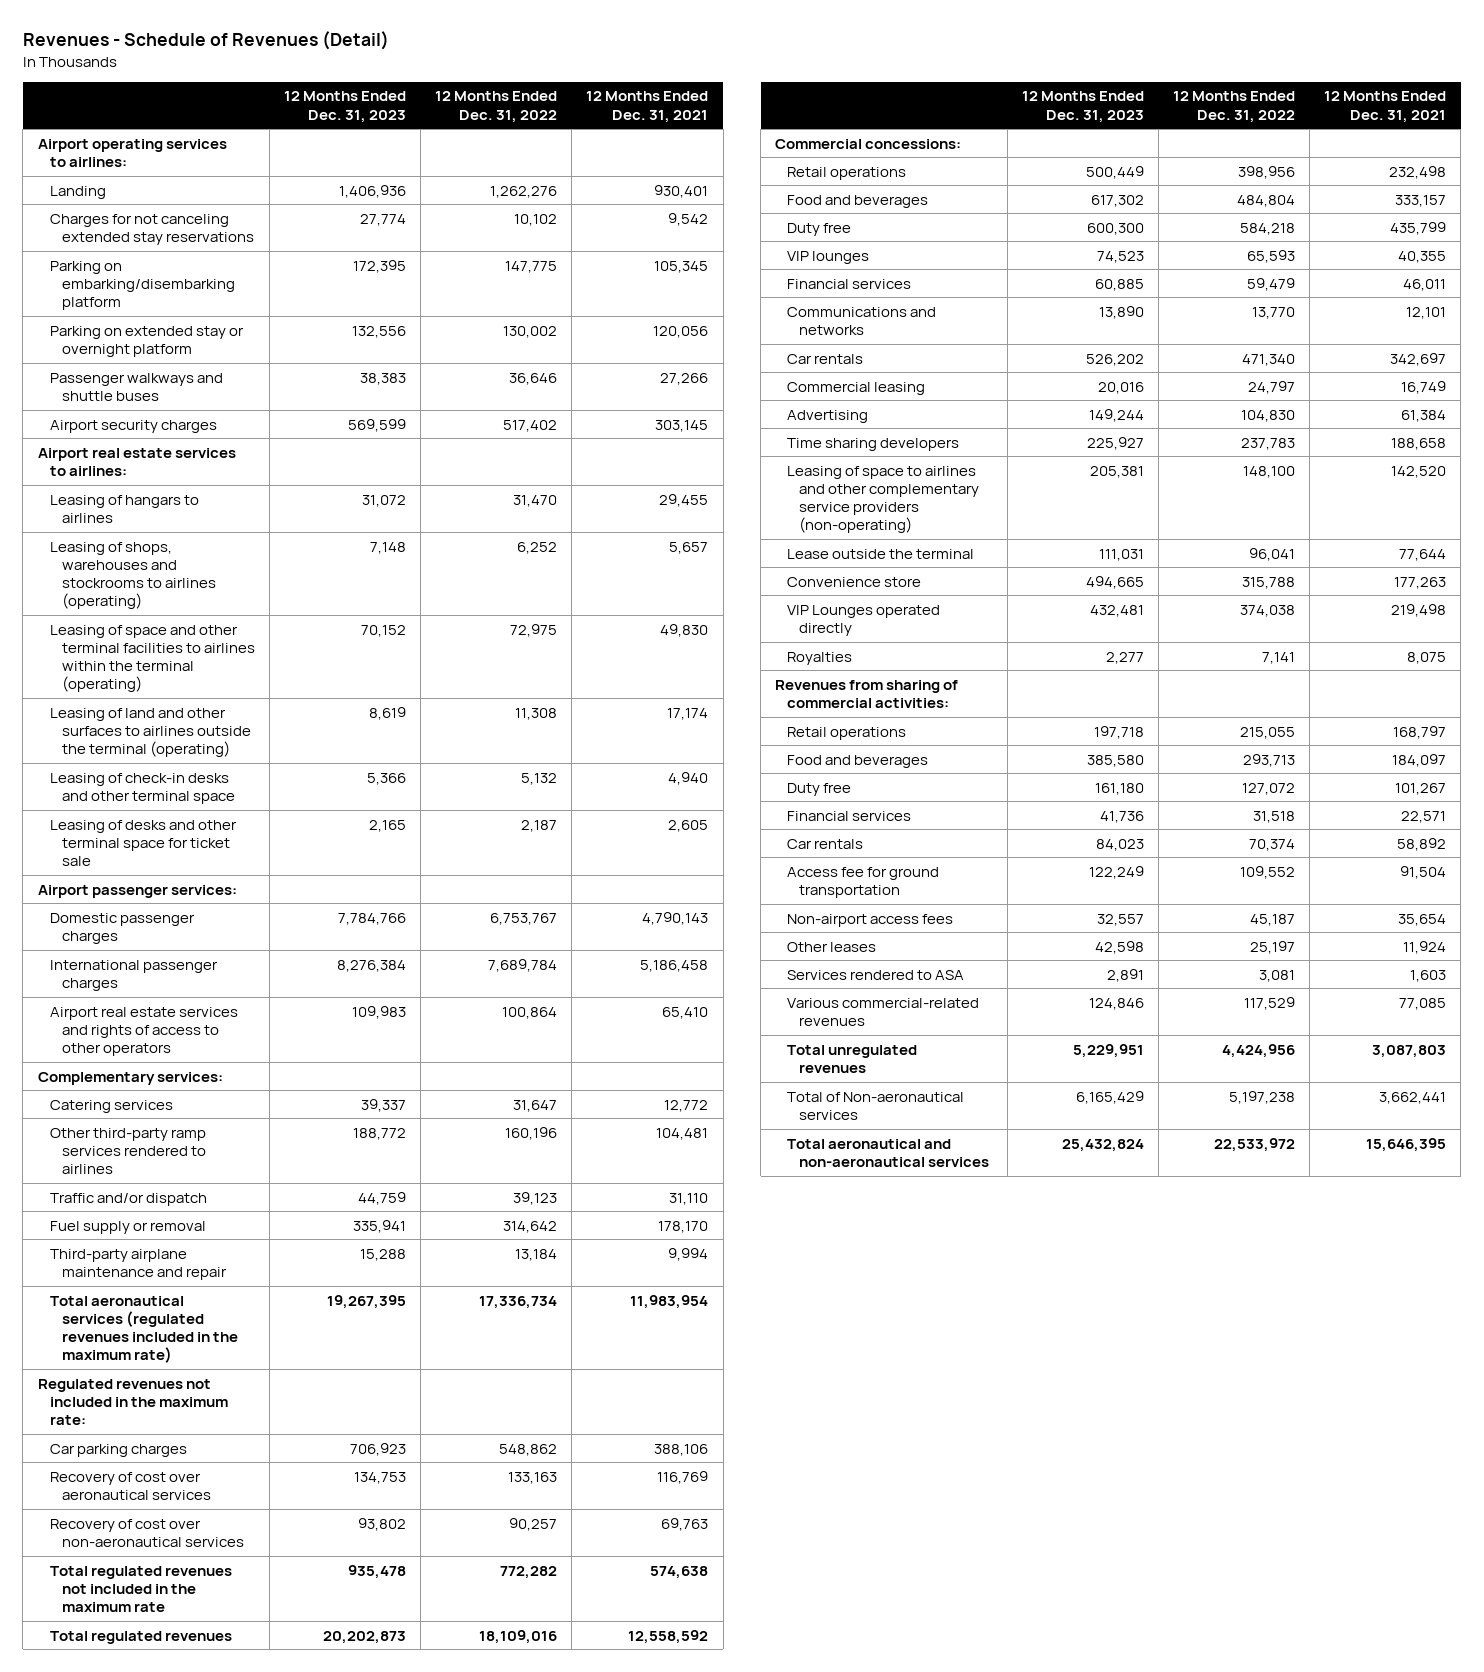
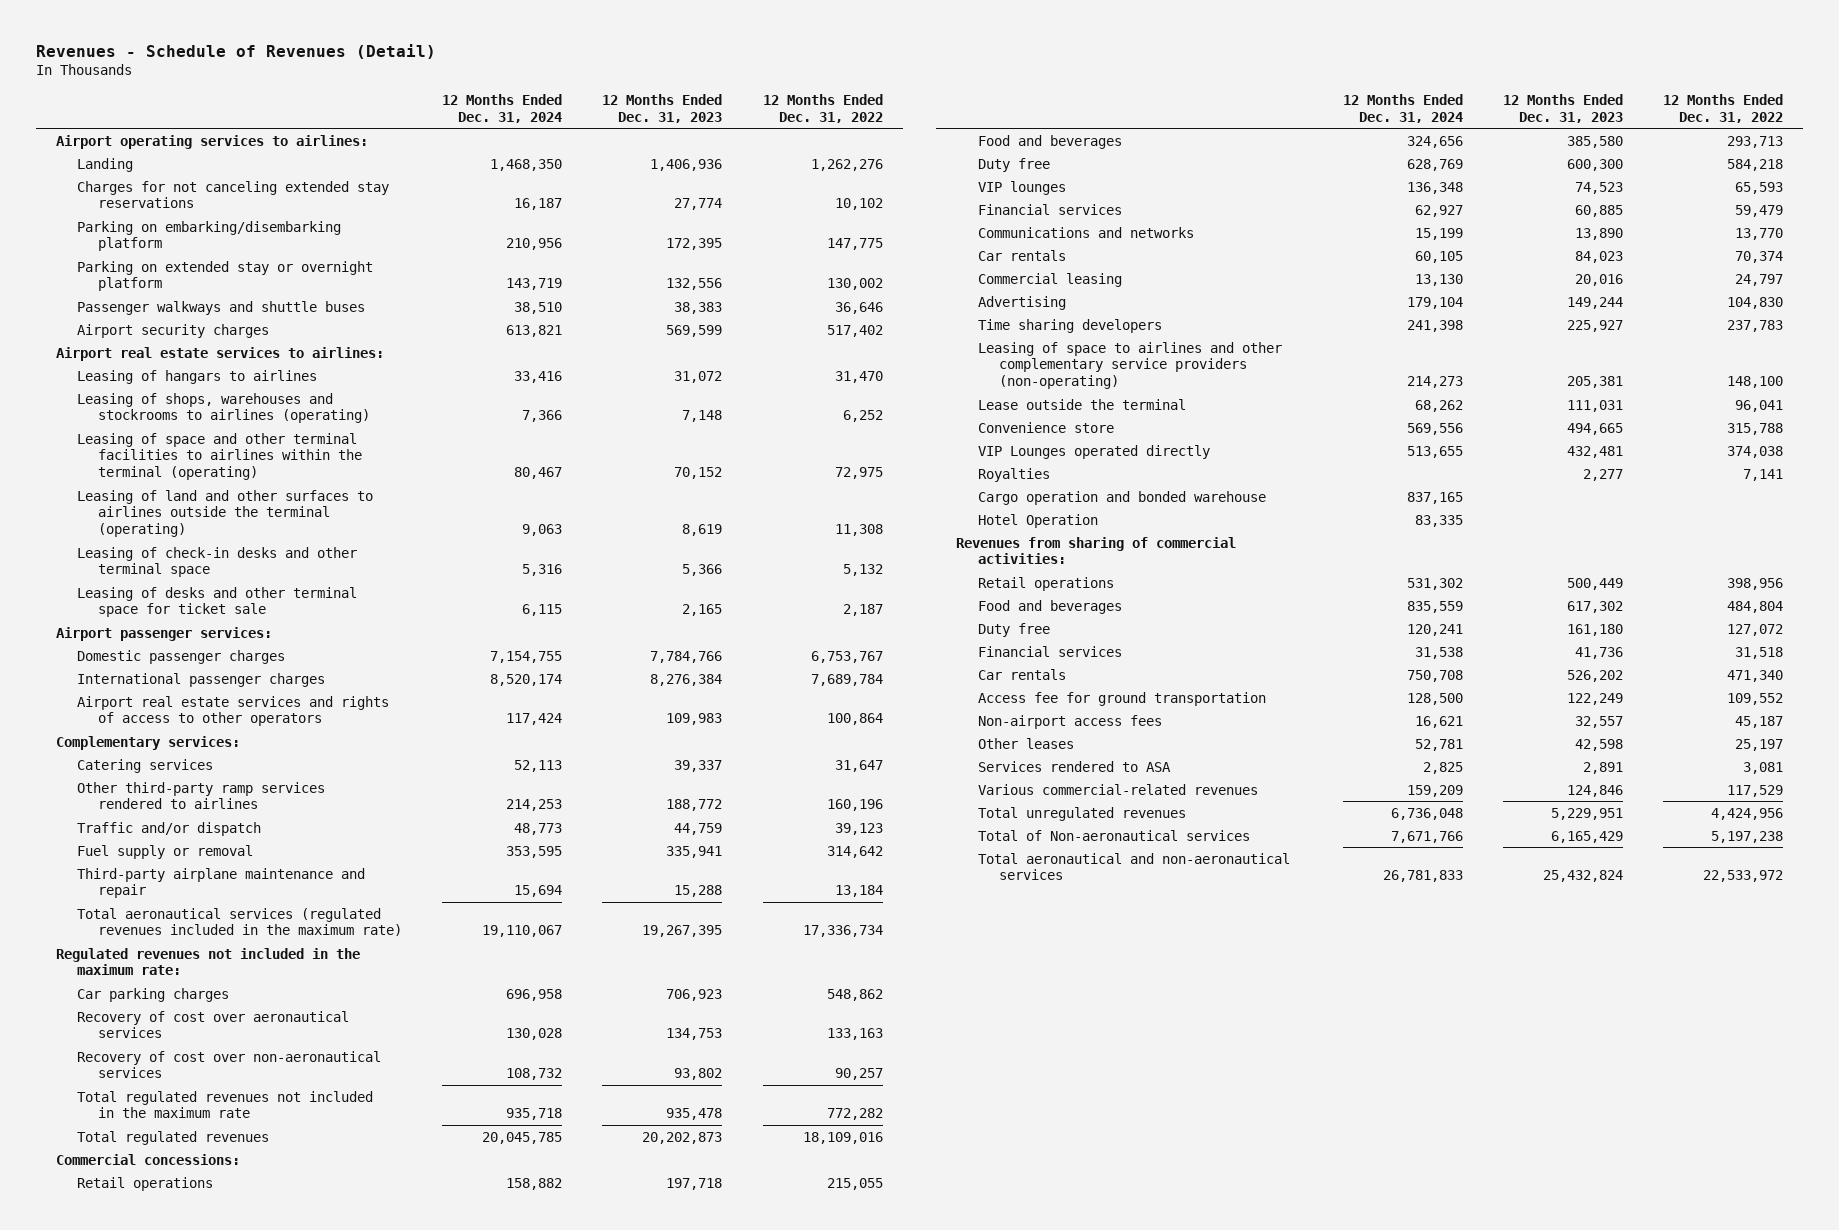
[586,91,709,123] 12 Months Ended Dec. 31, 2021 -> none
none -> [442,93,563,123] 12 Months Ended Dec. 31, 2024
[787,726,907,740] Retail operations -> [76,1176,213,1191] Retail operations
[787,754,929,768] Food and beverages -> [977,134,1122,149] Food and beverages
[787,838,864,849] Car rentals -> [977,249,1066,261] Car rentals
none -> [977,490,1266,505] Cargo operation and bonded warehouse
none -> [977,513,1098,528] Hotel Operation
[787,166,907,180] Retail operations -> [977,576,1114,591] Retail operations
[787,194,929,208] Food and beverages -> [977,599,1122,614] Food and beverages
[787,353,864,364] Car rentals -> [977,668,1066,680] Car rentals

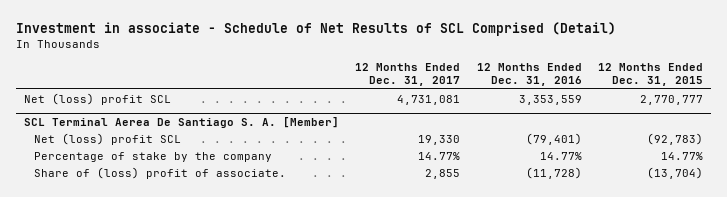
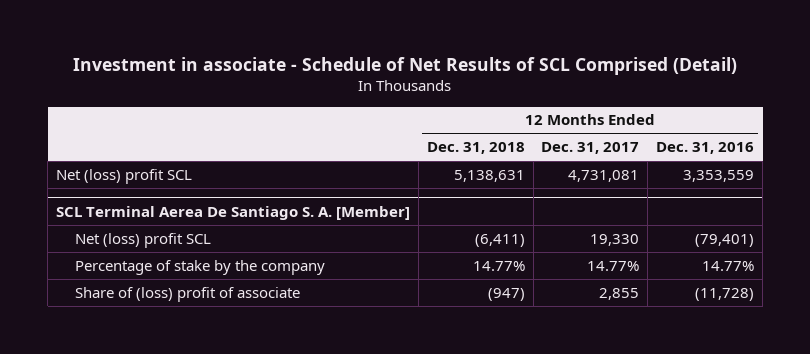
[598,63,704,87] 12 Months Ended Dec. 31, 2015 -> none
none -> [426,142,525,155] Dec. 31, 2018
[33,166,286,179] Share of (loss) profit of associate. -> [74,286,300,302] Share of (loss) profit of associate

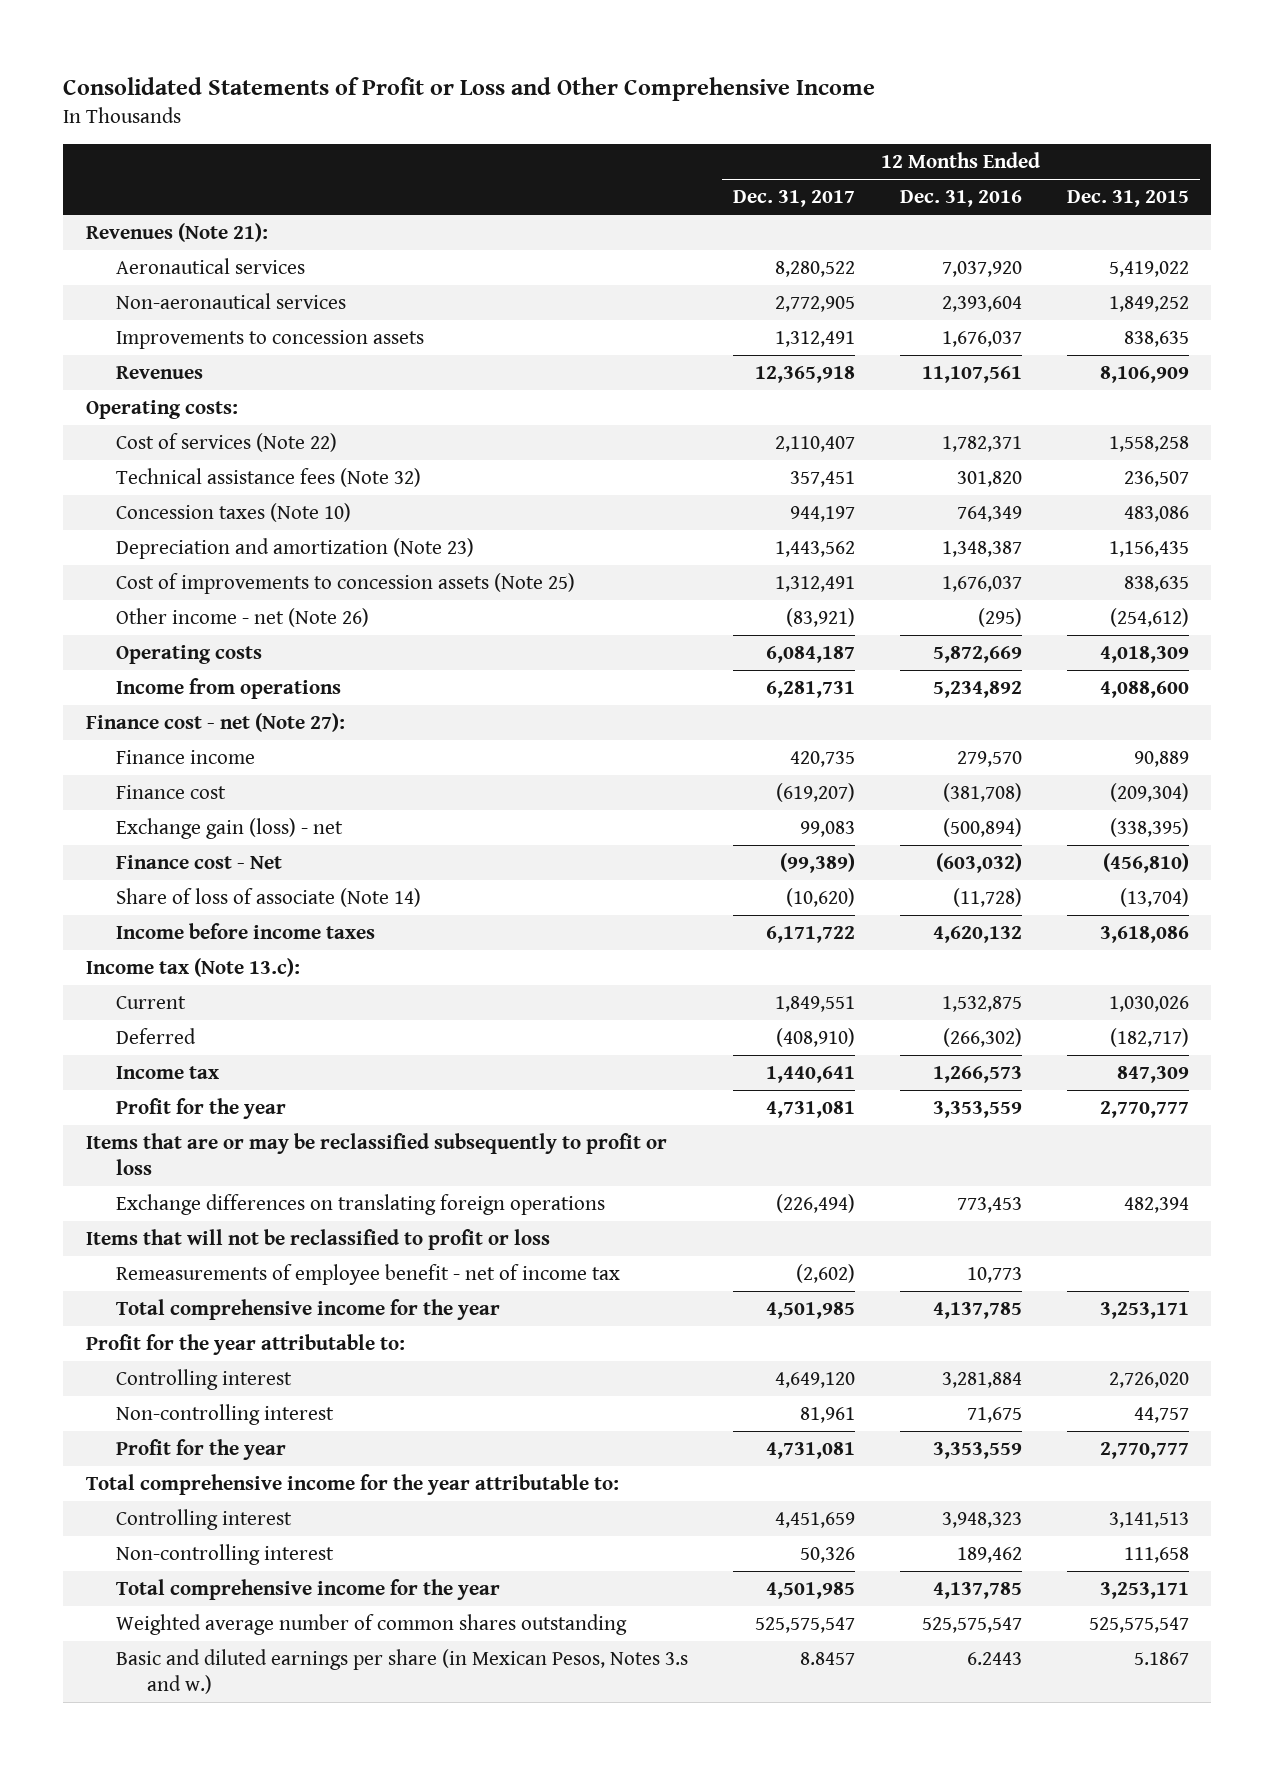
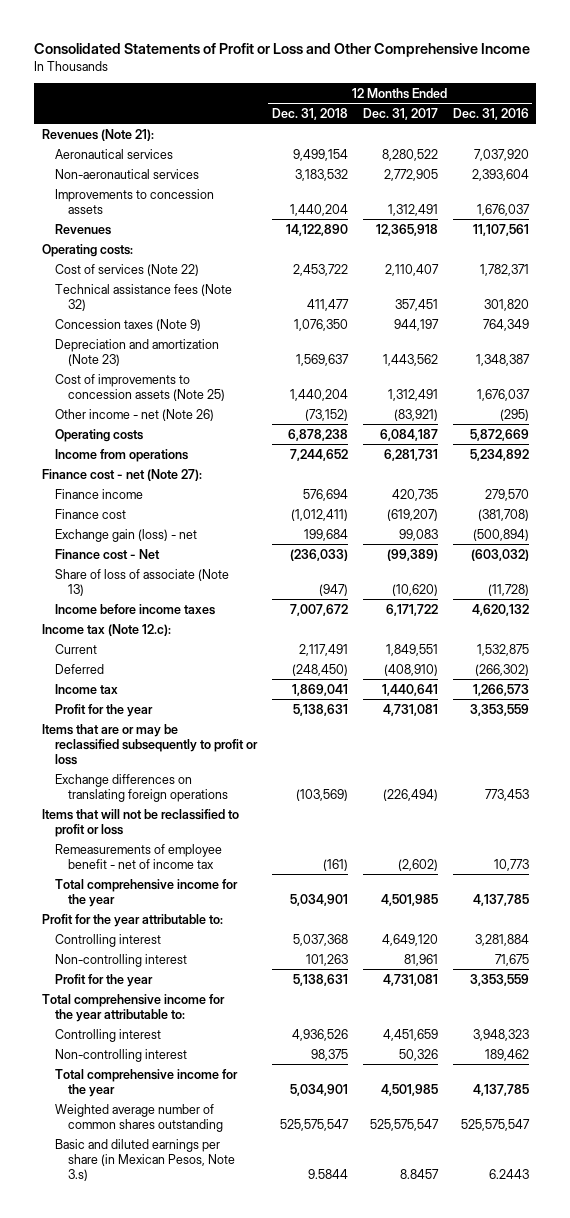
[1066,190,1189,208] Dec. 31, 2015 -> none
none -> [271,107,348,120] Dec. 31, 2018
[116,502,352,522] Concession taxes (Note 10) -> [55,318,202,331] Concession taxes (Note 9)
[116,887,422,907] Share of loss of associate (Note 14) -> [55,568,230,596] Share of loss of associate (Note 13)
[85,957,300,977] Income tax (Note 13.c): -> [41,623,171,636] Income tax (Note 12.c):
[116,1648,689,1694] Basic and diluted earnings per share (in Mexican Pesos, Notes 3.s and w.) -> [55,1138,236,1181] Basic and diluted earnings per share (in Mexican Pesos, Note 3.s)

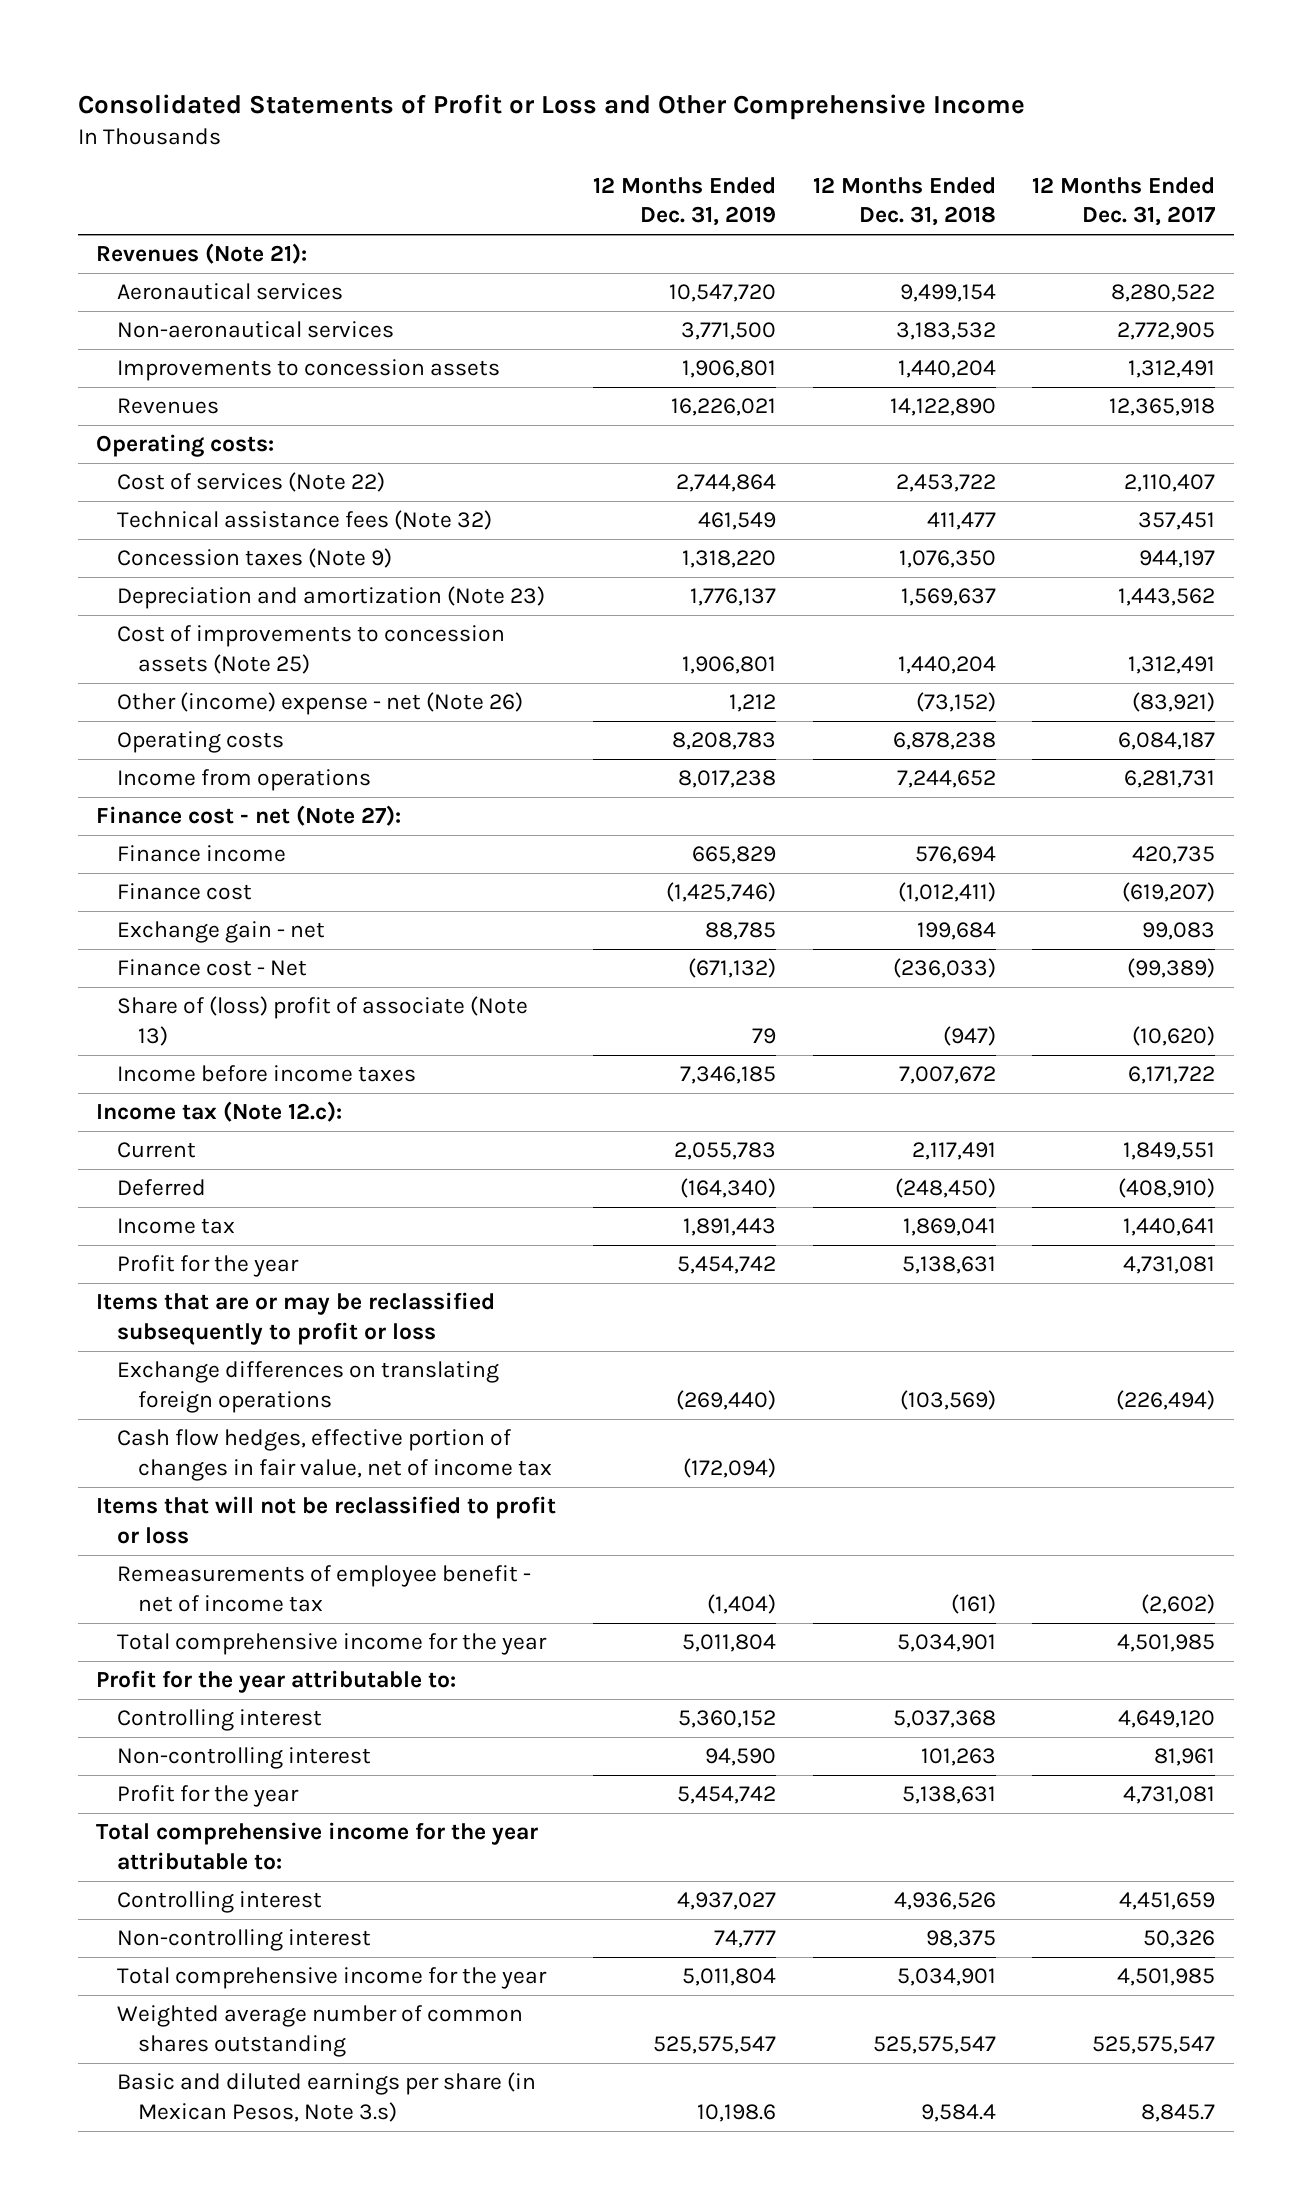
[452,107,529,120] Dec. 31, 2016 -> none
none -> [592,176,776,227] 12 Months Ended Dec. 31, 2019
[55,408,215,421] Other income - net (Note 26) -> [117,692,524,716] Other (income) expense - net (Note 26)
[55,528,198,542] Exchange gain (loss) - net -> [117,921,326,944] Exchange gain - net
[55,568,230,596] Share of loss of associate (Note 13) -> [117,996,529,1046] Share of (loss) profit of associate (Note 13)
none -> [117,1429,553,1481] Cash flow hedges, effective portion of changes in fair value, net of income tax
[307,1168,348,1179] 9.5844 -> [920,2103,996,2122] 9,584.4
[399,1168,439,1179] 8.8457 -> [1141,2103,1216,2122] 8,845.7

